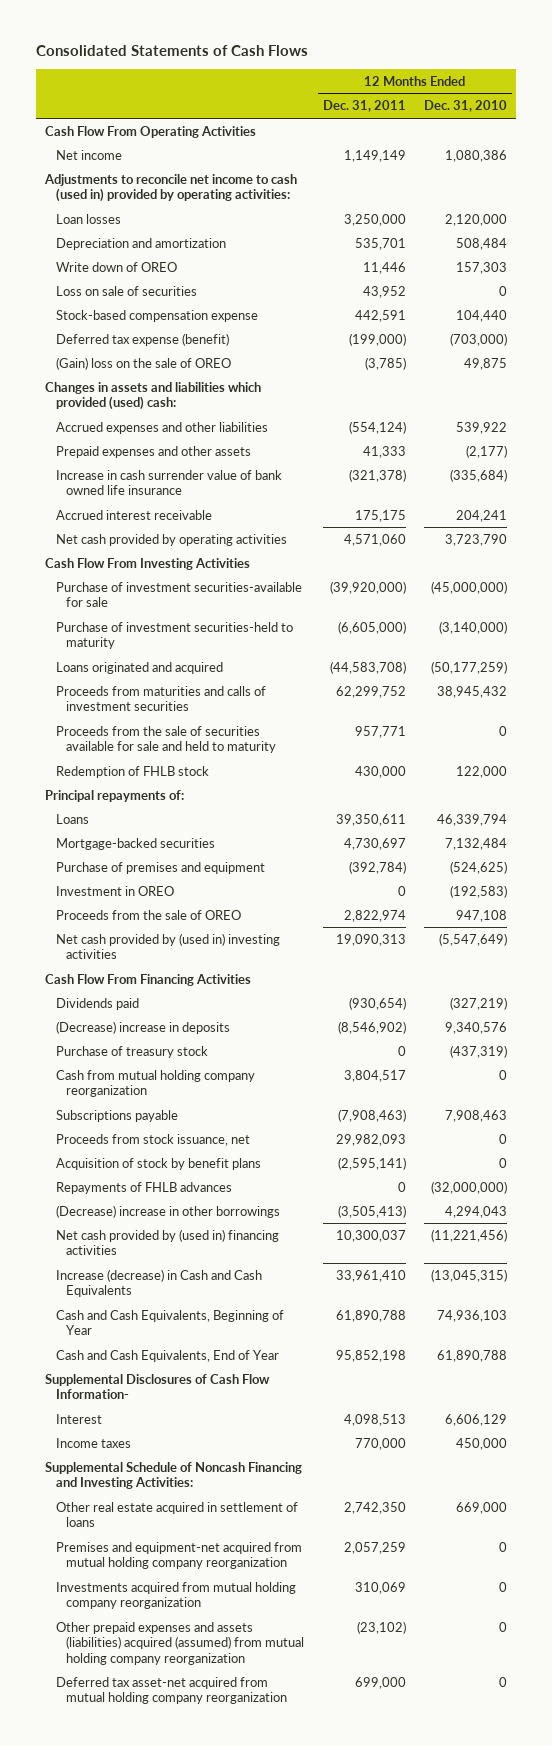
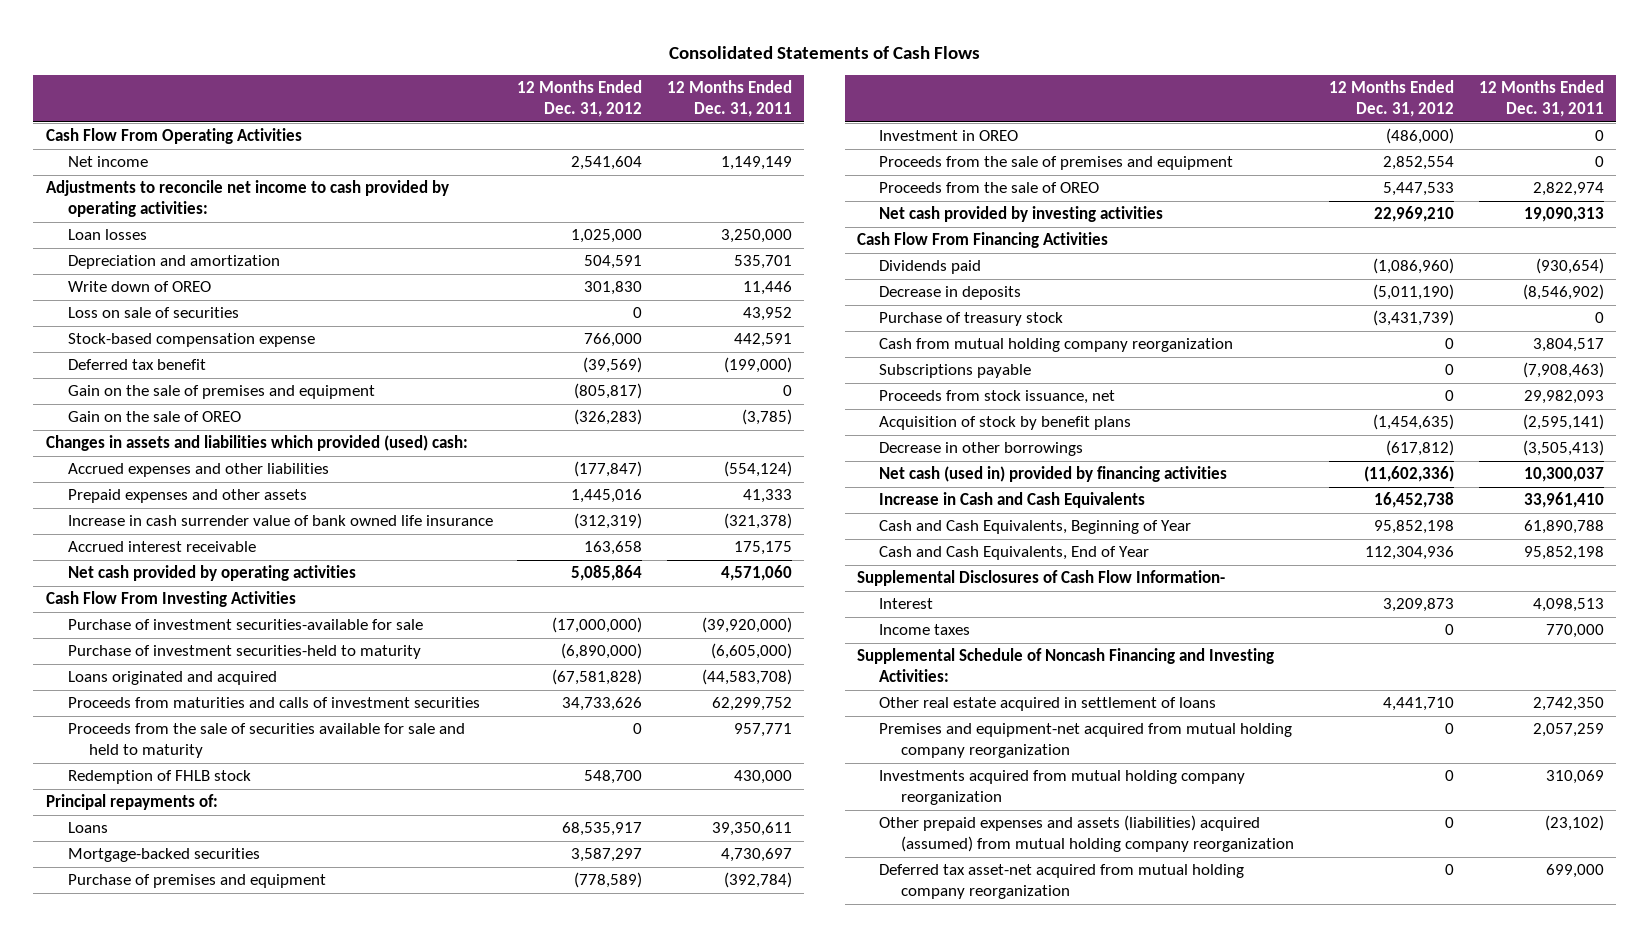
[424,100,508,113] Dec. 31, 2010 -> none
none -> [517,80,643,118] 12 Months Ended Dec. 31, 2012
[44,173,298,203] Adjustments to reconcile net income to cash (used in) provided by operating activities: -> [45,180,449,218] Adjustments to reconcile net income to cash provided by operating activities:
[55,332,229,346] Deferred tax expense (benefit) -> [67,359,206,371] Deferred tax benefit
none -> [67,385,375,400] Gain on the sale of premises and equipment
[55,356,231,370] (Gain) loss on the sale of OREO -> [67,411,241,423] Gain on the sale of OREO
none -> [879,156,1234,171] Proceeds from the sale of premises and equipment
[55,932,280,960] Net cash provided by (used in) investing activities -> [879,206,1164,223] Net cash provided by investing activities
[55,1020,230,1034] (Decrease) increase in deposits -> [879,286,1022,301] Decrease in deposits
[55,1181,232,1194] Repayments of FHLB advances -> none
[55,1204,280,1218] (Decrease) increase in other borrowings -> [879,442,1084,457] Decrease in other borrowings
[55,1228,279,1256] Net cash provided by (used in) financing activities -> [879,466,1228,483] Net cash (used in) provided by financing activities
[55,1268,262,1298] Increase (decrease) in Cash and Cash Equivalents -> [879,492,1146,509] Increase in Cash and Cash Equivalents

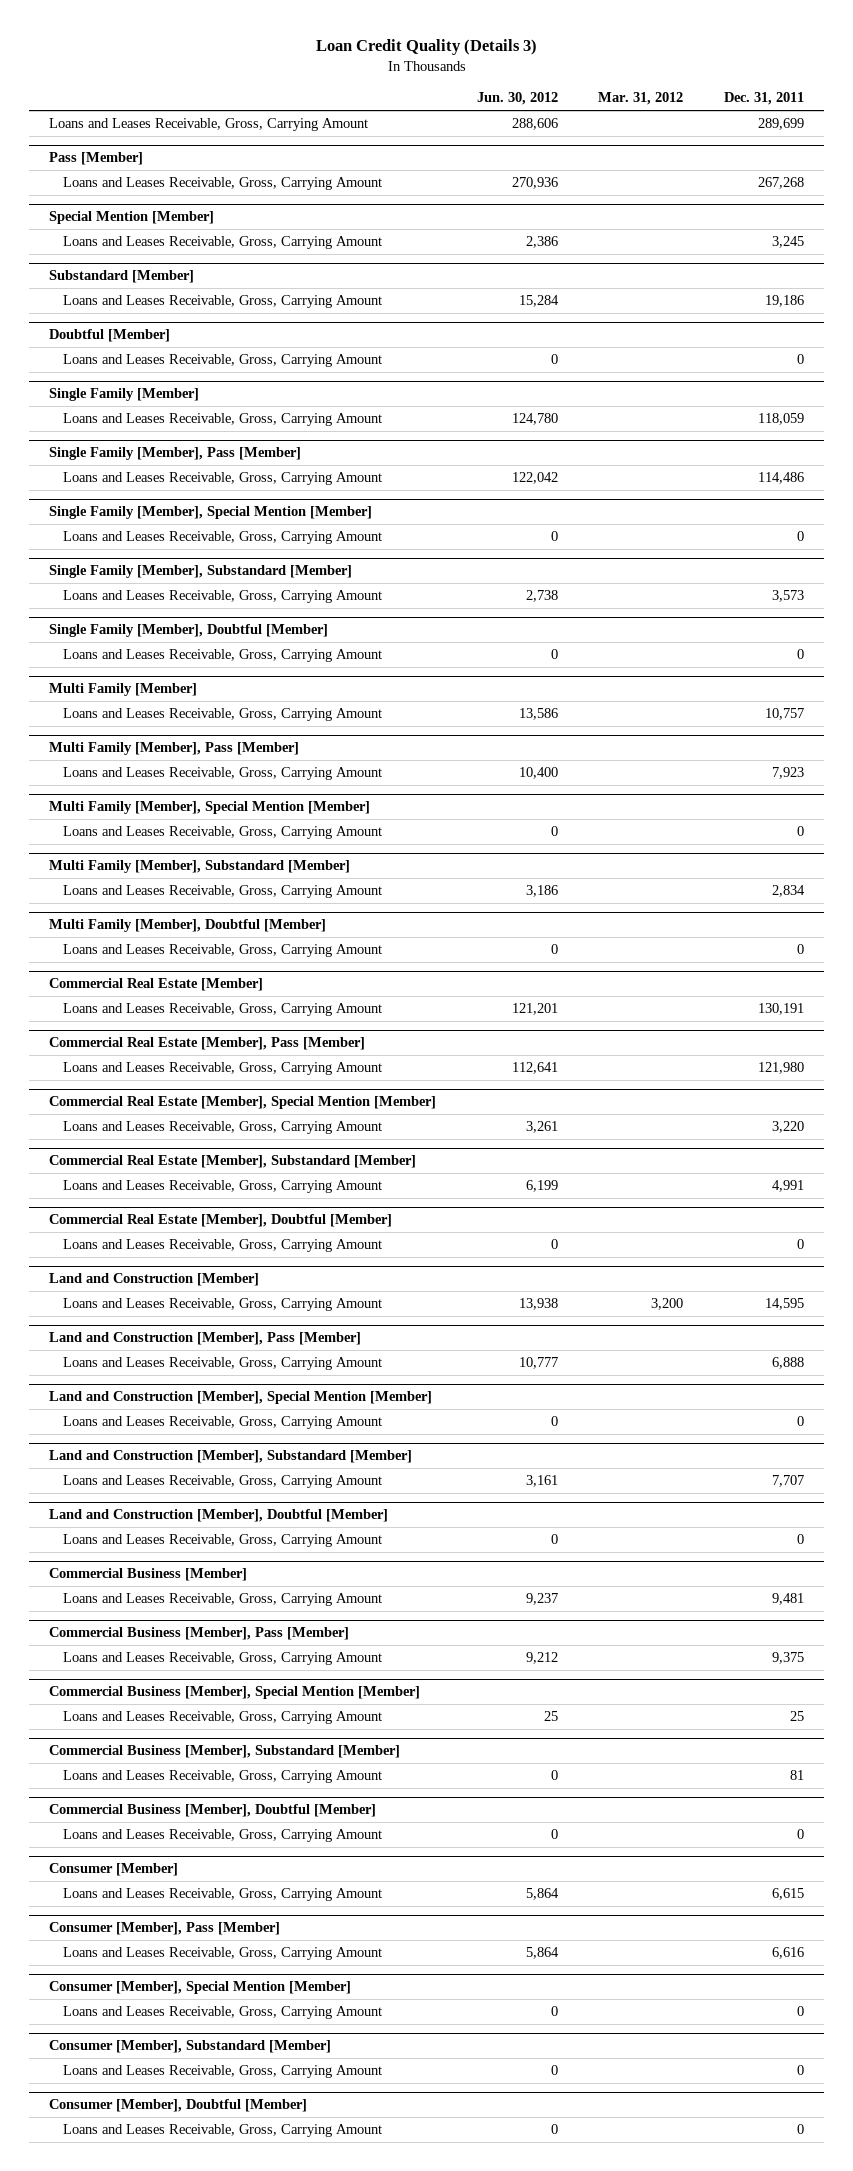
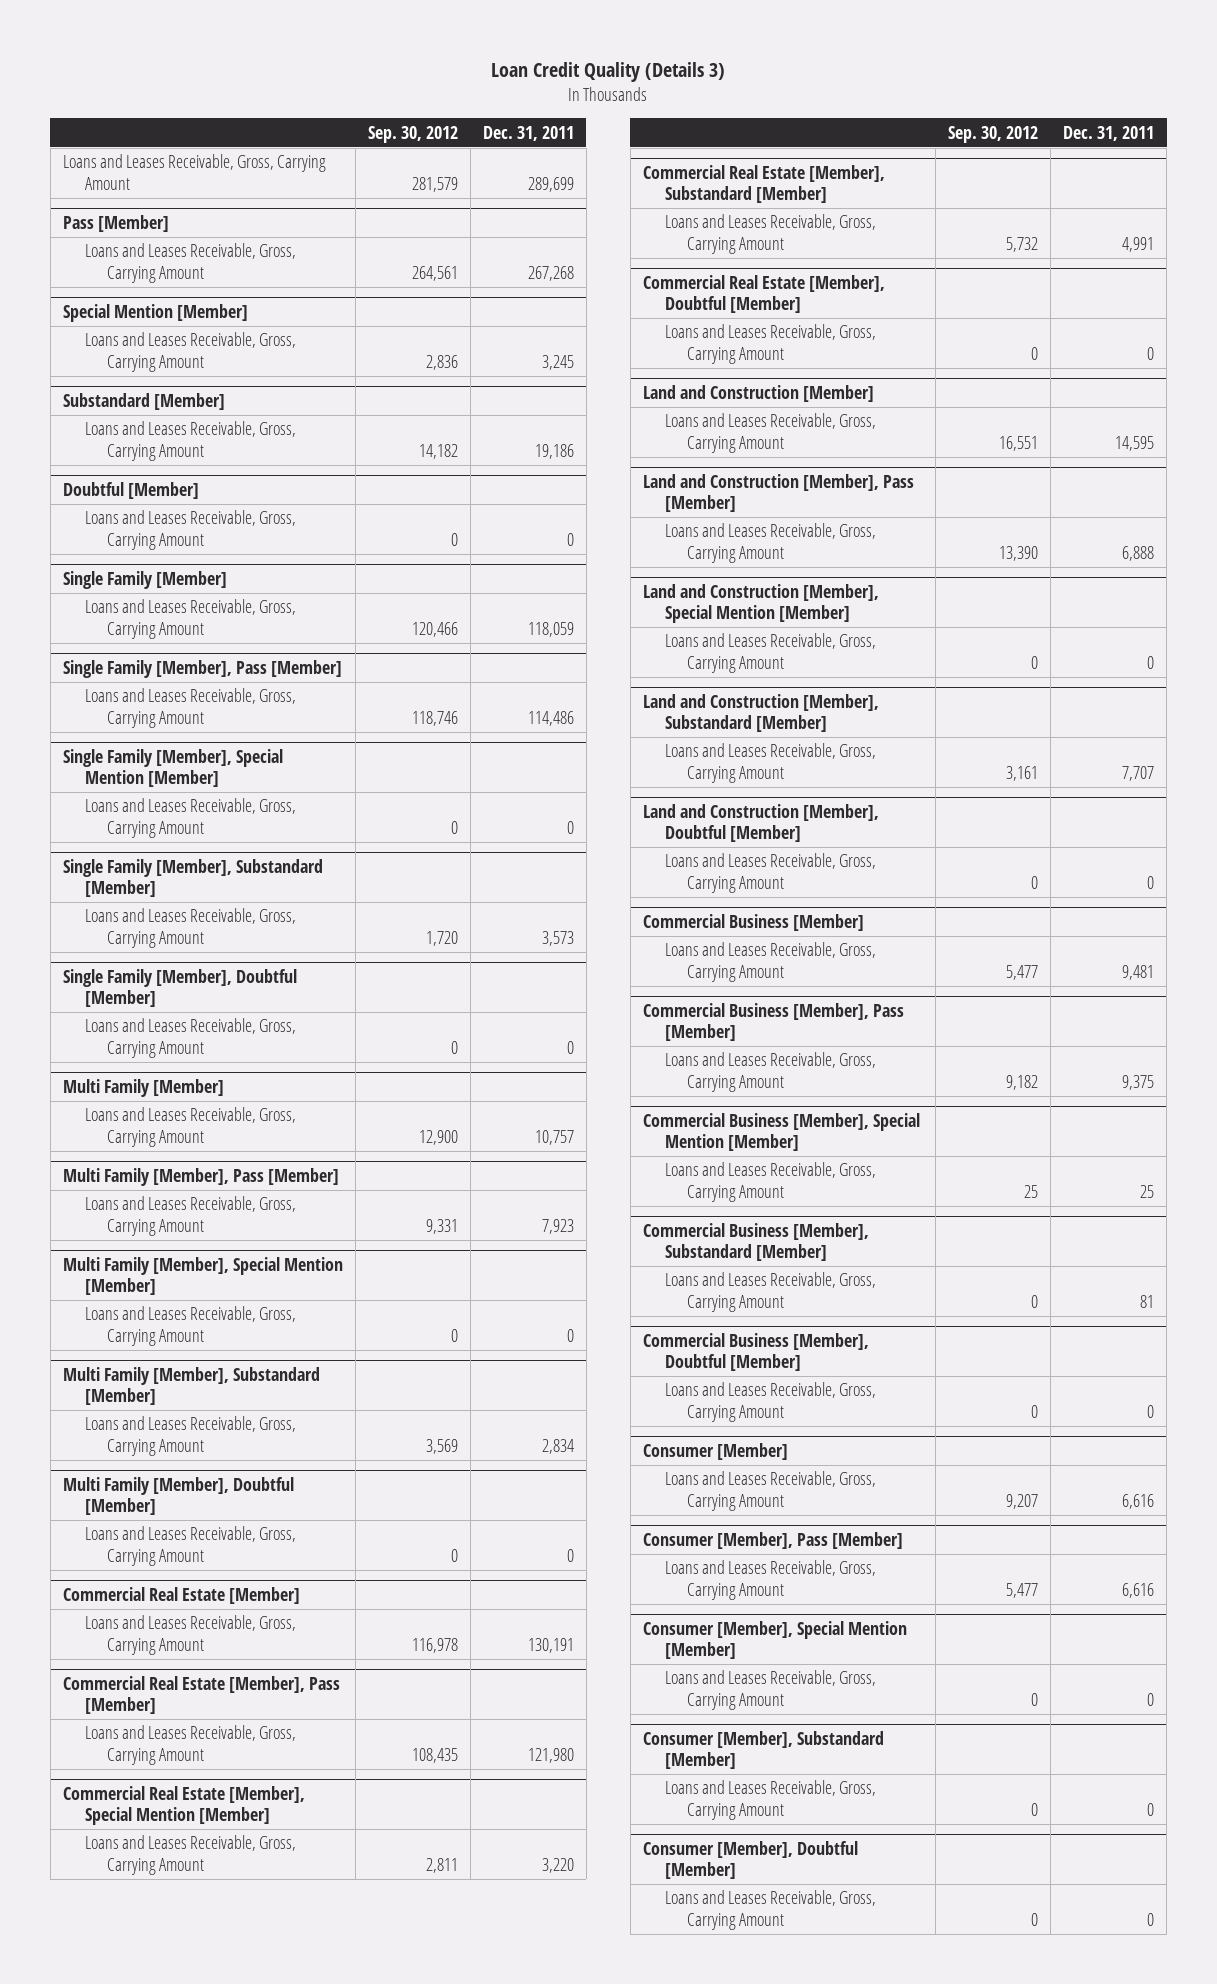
[476,92,558,106] Jun. 30, 2012 -> none
[598,92,684,106] Mar. 31, 2012 -> none
none -> [367,125,458,143] Sep. 30, 2012
[772,1888,805,1901] 6,615 -> [1122,1493,1155,1509] 6,616

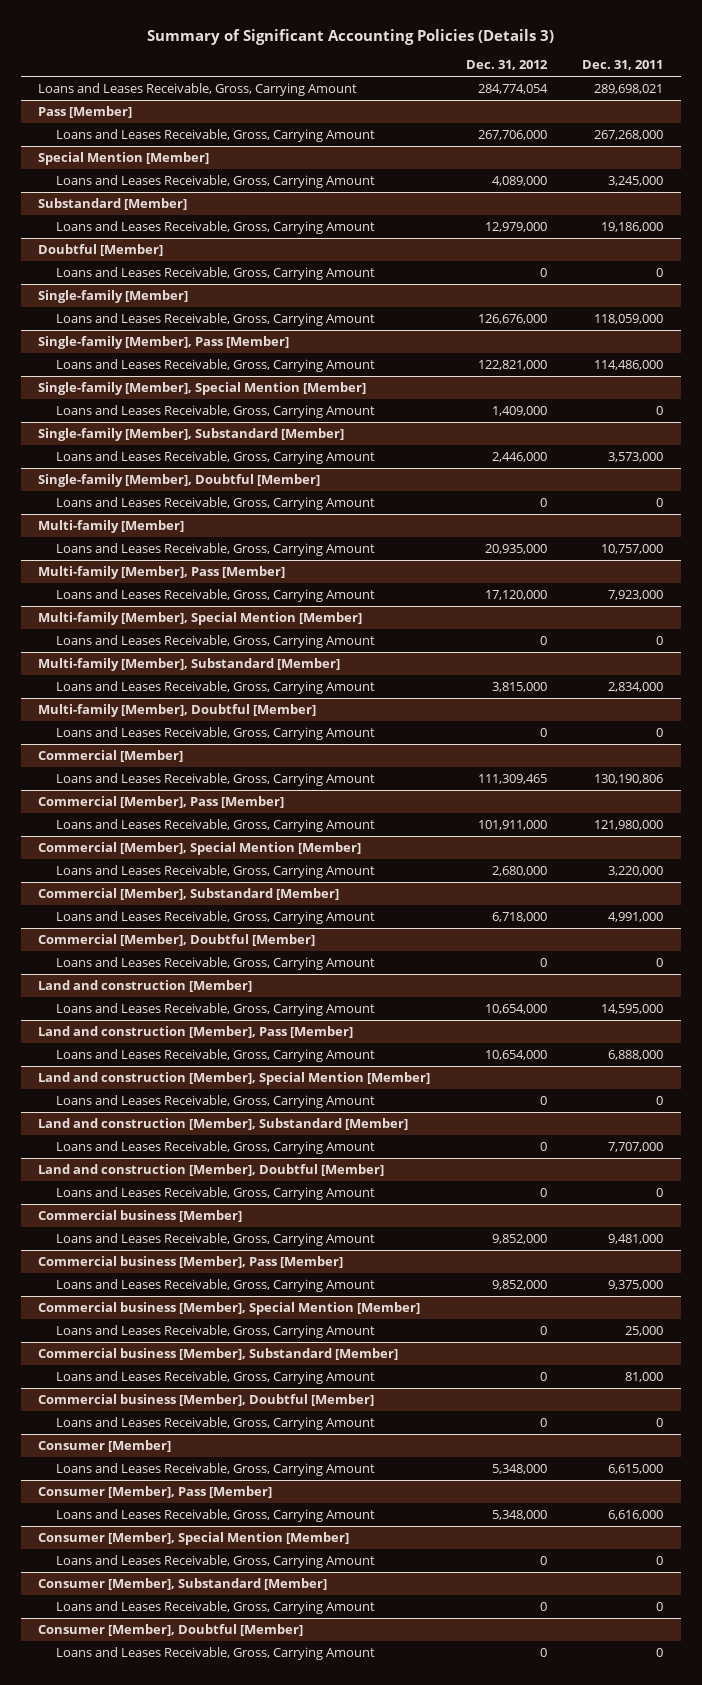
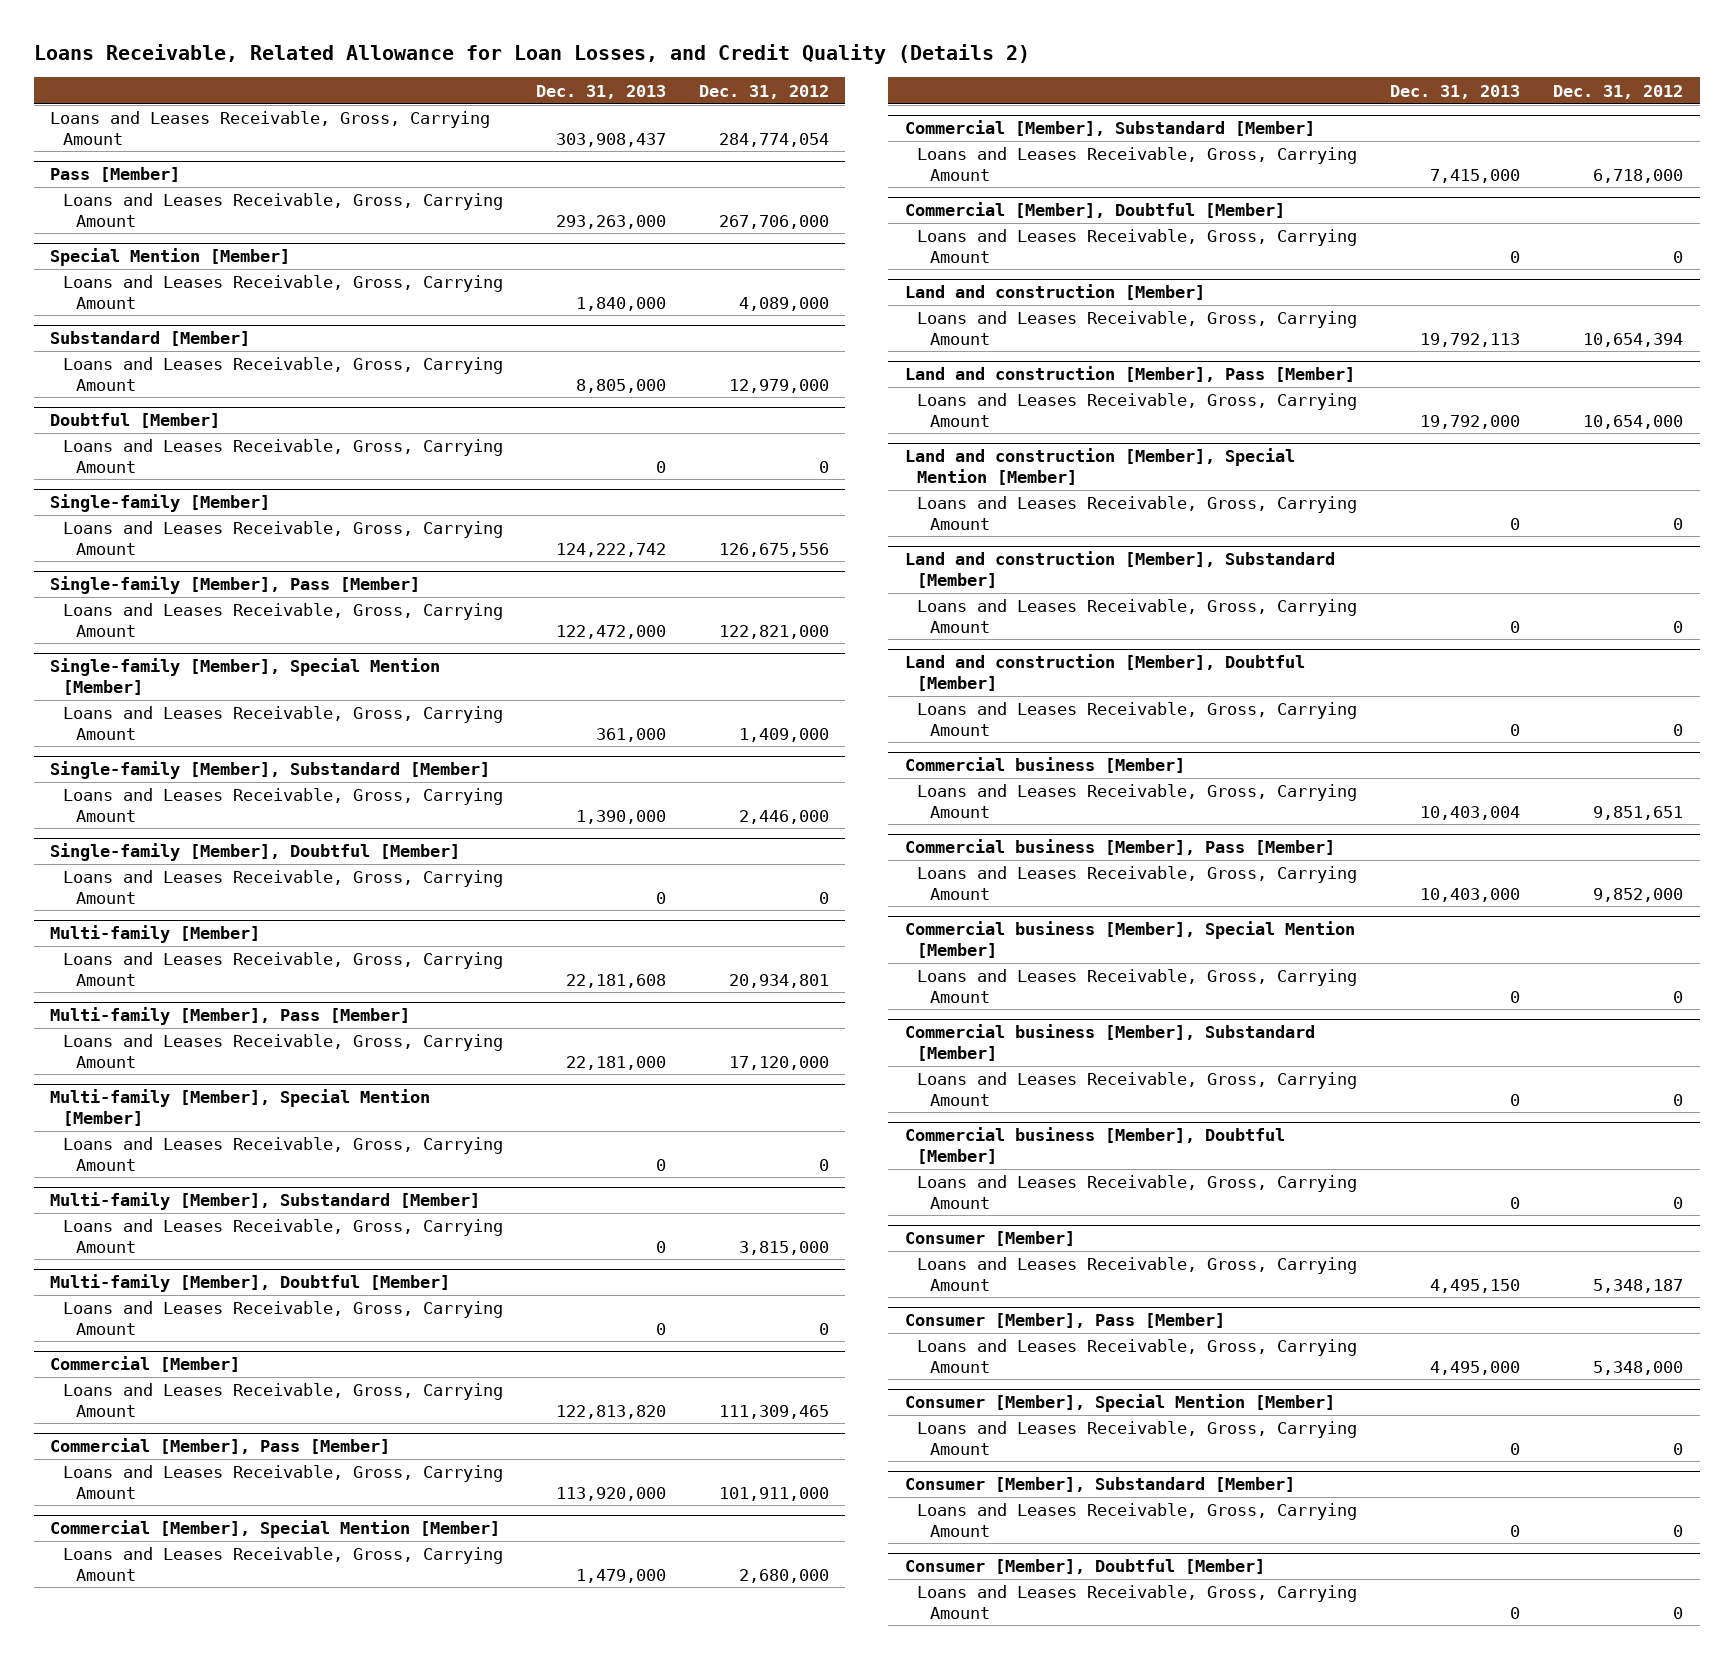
[146,28,554,45] Summary of Significant Accounting Policies (Details 3) -> [33,44,1030,65] Loans Receivable, Related Allowance for Loan Losses, and Credit Quality (Details 2)
[582,60,664,71] Dec. 31, 2011 -> none
none -> [535,84,666,99] Dec. 31, 2013
[477,313,547,324] 126,676,000 -> [718,542,829,557] 126,675,556
[484,543,547,554] 20,935,000 -> [728,973,829,988] 20,934,801
[484,1003,547,1014] 10,654,000 -> [1583,332,1684,347] 10,654,394
[491,1233,547,1244] 9,852,000 -> [1593,805,1684,820] 9,851,651
[491,1463,547,1474] 5,348,000 -> [1593,1278,1684,1293] 5,348,187

